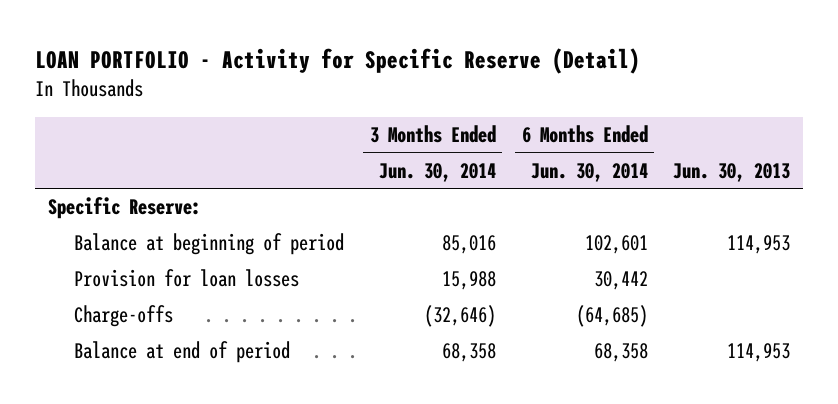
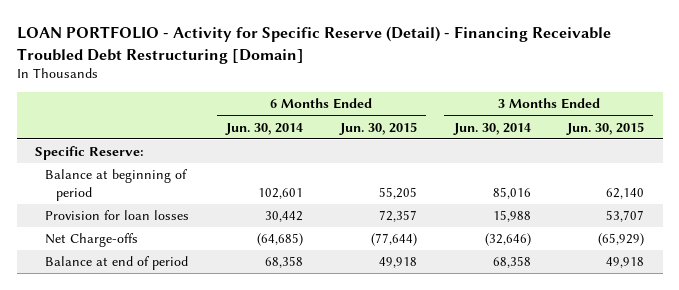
[35,47,641,74] LOAN PORTFOLIO - Activity for Specific Reserve (Detail) -> [16,26,611,64] LOAN PORTFOLIO - Activity for Specific Reserve (Detail) - Financing Receivable Troubled Debt Restructuring [Domain]
[673,162,791,182] Jun. 30, 2013 -> none
none -> [338,121,417,135] Jun. 30, 2015
none -> [566,121,645,135] Jun. 30, 2015
[74,305,174,328] Charge-offs -> [45,233,139,248] Net Charge-offs

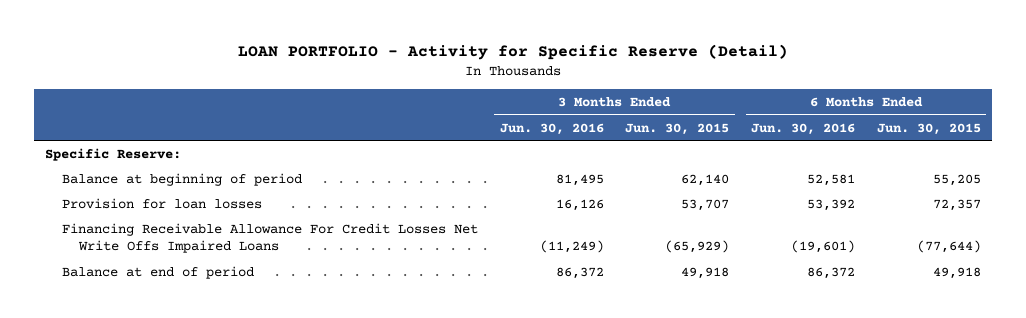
[16,26,611,64] LOAN PORTFOLIO - Activity for Specific Reserve (Detail) - Financing Receivable Troubled Debt Restructuring [Domain] -> [237,43,788,60] LOAN PORTFOLIO - Activity for Specific Reserve (Detail)
[225,122,304,135] Jun. 30, 2014 -> none
[452,122,531,135] Jun. 30, 2014 -> none
none -> [499,122,604,135] Jun. 30, 2016
none -> [751,122,856,135] Jun. 30, 2016
[45,233,139,248] Net Charge-offs -> [61,222,478,254] Financing Receivable Allowance For Credit Losses Net Write Offs Impaired Loans

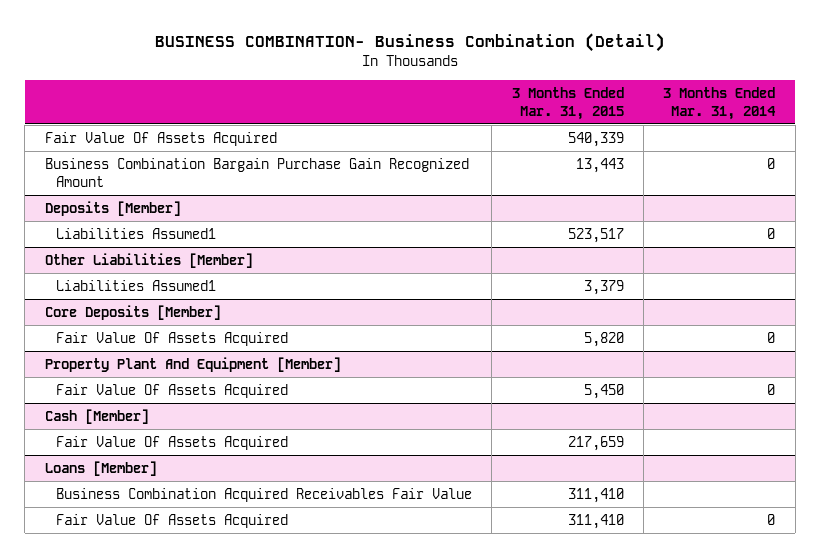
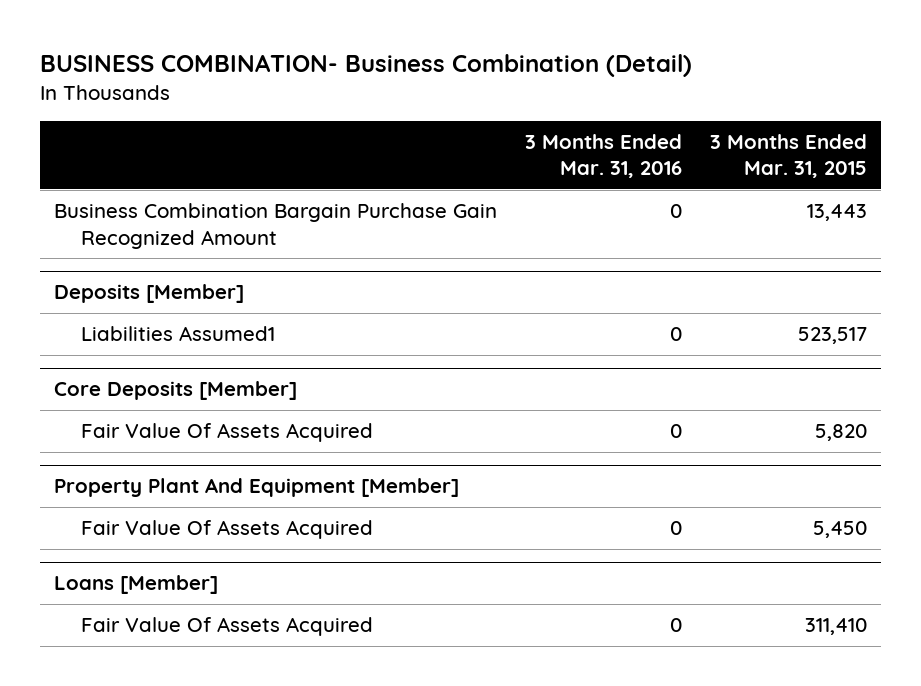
[663,86,777,120] 3 Months Ended Mar. 31, 2014 -> none
none -> [524,133,682,179] 3 Months Ended Mar. 31, 2016
[44,132,277,147] Fair Value Of Assets Acquired -> none
[44,253,253,269] Other Liabilities [Member] -> none
[55,280,216,292] Liabilities Assumed1 -> none
[44,409,149,425] Cash [Member] -> none
[55,436,288,451] Fair Value Of Assets Acquired -> none
[55,488,472,503] Business Combination Acquired Receivables Fair Value -> none

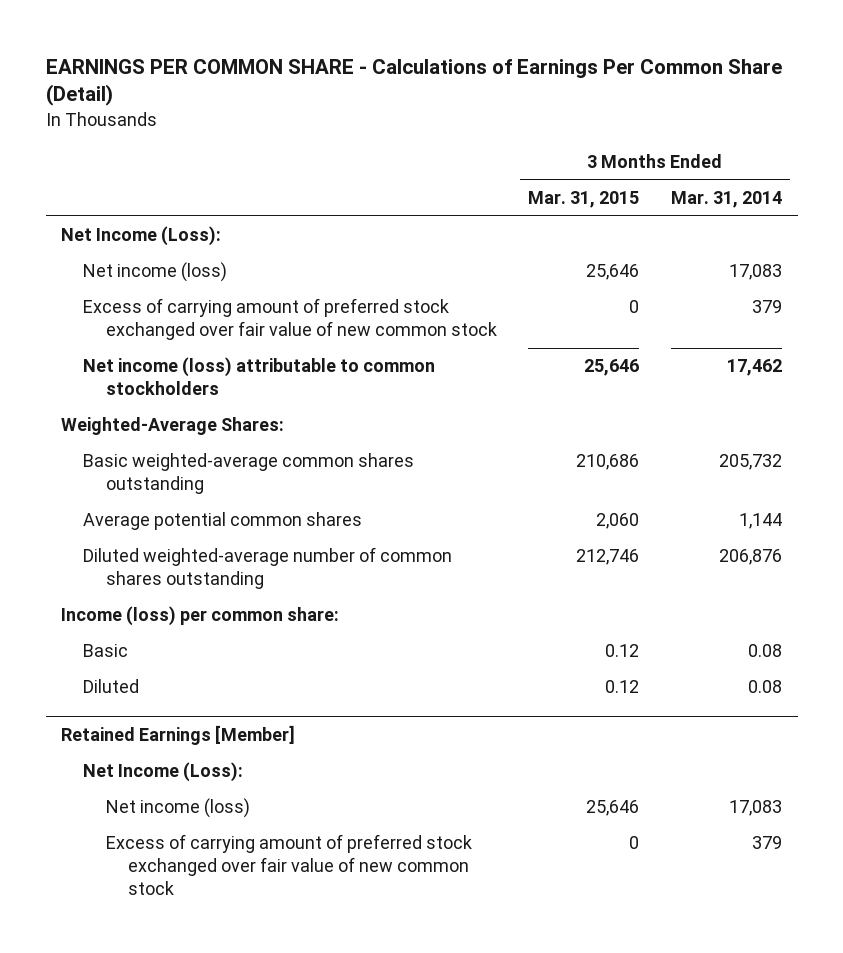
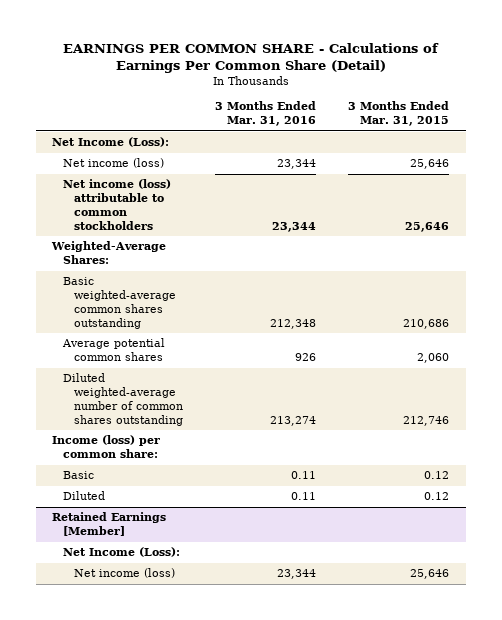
[670,191,782,209] Mar. 31, 2014 -> none
none -> [214,101,316,127] 3 Months Ended Mar. 31, 2016
[83,298,497,341] Excess of carrying amount of preferred stock exchanged over fair value of new common stock -> none
[105,834,472,896] Excess of carrying amount of preferred stock exchanged over fair value of new common stock -> none

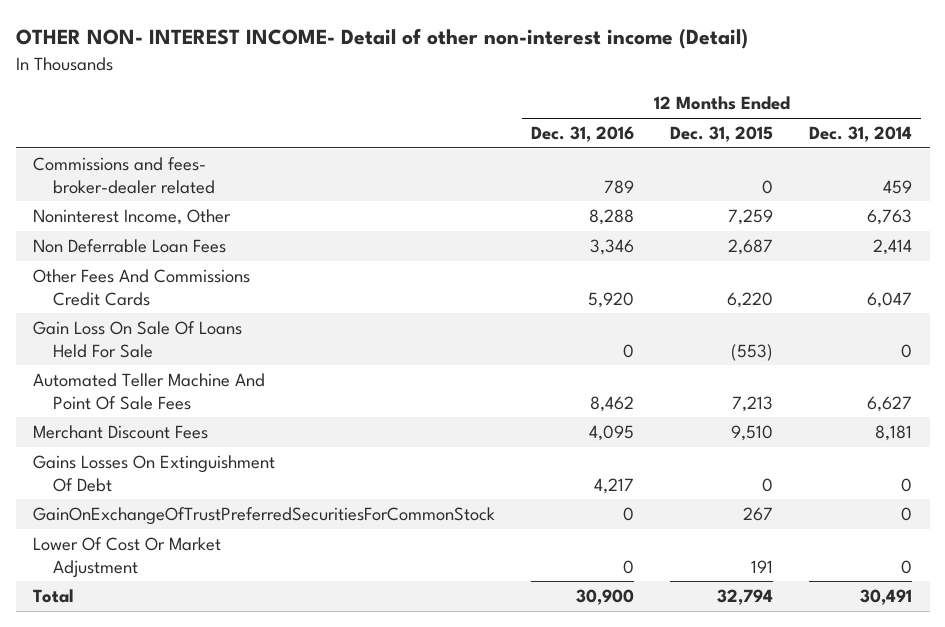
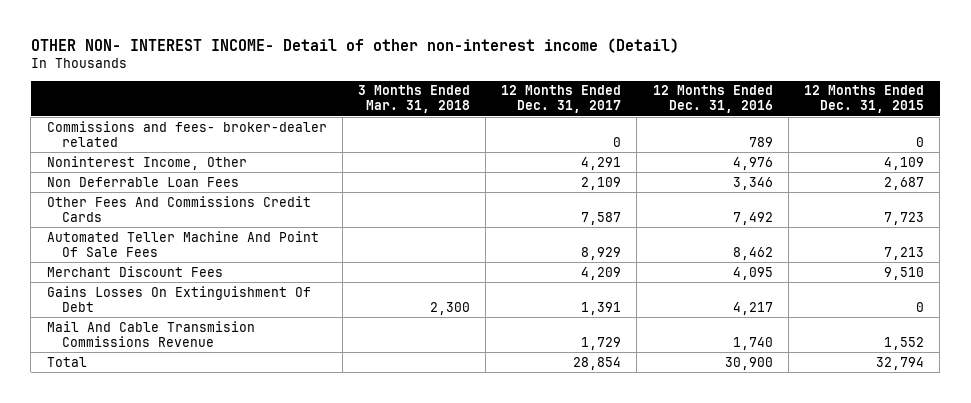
[808,126,912,143] Dec. 31, 2014 -> none
none -> [357,85,470,114] 3 Months Ended Mar. 31, 2018
none -> [501,85,622,114] 12 Months Ended Dec. 31, 2017
[589,209,635,226] 8,288 -> [732,156,773,170] 4,976
[728,209,774,226] 7,259 -> [883,156,924,170] 4,109
[33,321,243,358] Gain Loss On Sale Of Loans Held For Sale -> none
[588,291,635,308] 5,920 -> [732,211,773,225] 7,492
[727,291,774,308] 6,220 -> [883,211,924,225] 7,723
[33,507,496,526] GainOnExchangeOfTrustPreferredSecuritiesForCommonStock -> none
[33,537,222,578] Lower Of Cost Or Market Adjustment -> none
none -> [46,320,255,347] Mail And Cable Transmision Commissions Revenue

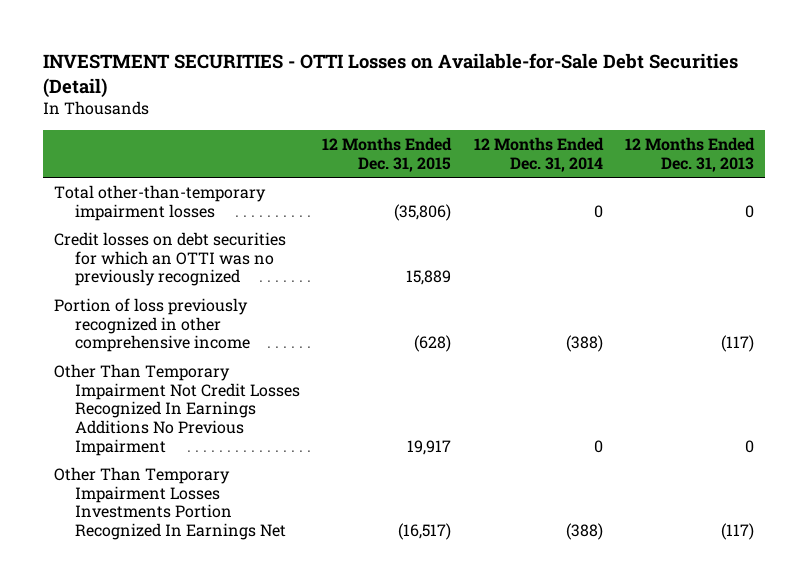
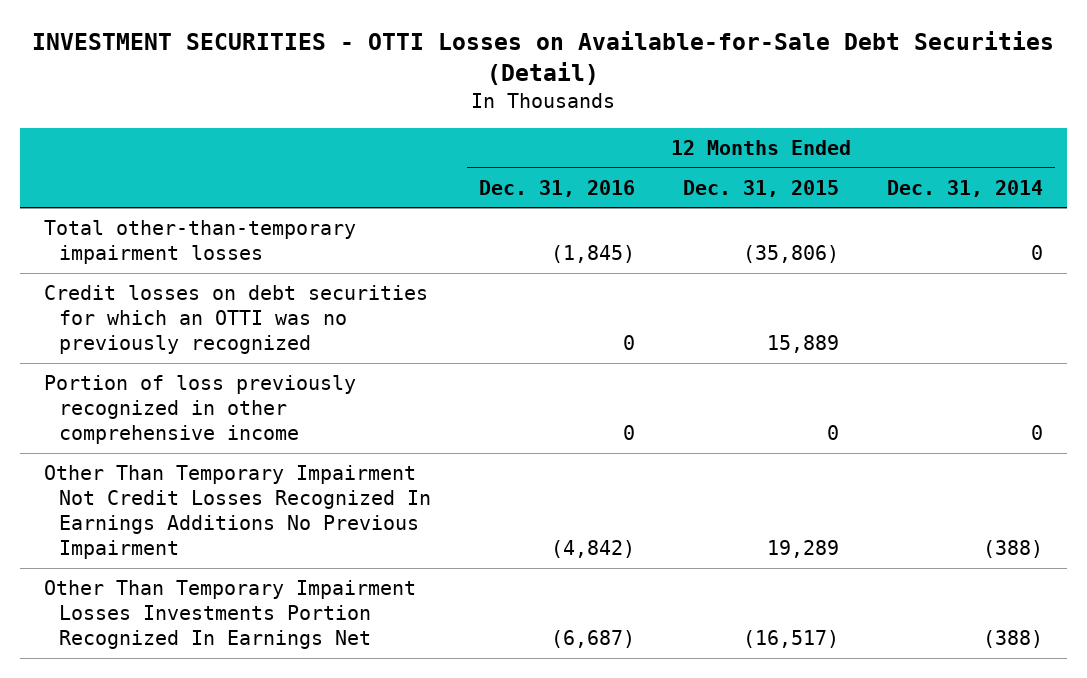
[624,137,755,172] 12 Months Ended Dec. 31, 2013 -> none
none -> [479,179,636,197] Dec. 31, 2016
[414,335,452,353] (628) -> [827,425,840,441] 0
[565,335,603,353] (388) -> [1031,425,1044,441] 0
[407,439,452,455] 19,917 -> [767,540,840,559] 19,289
[593,439,603,453] 0 -> [983,540,1044,559] (388)

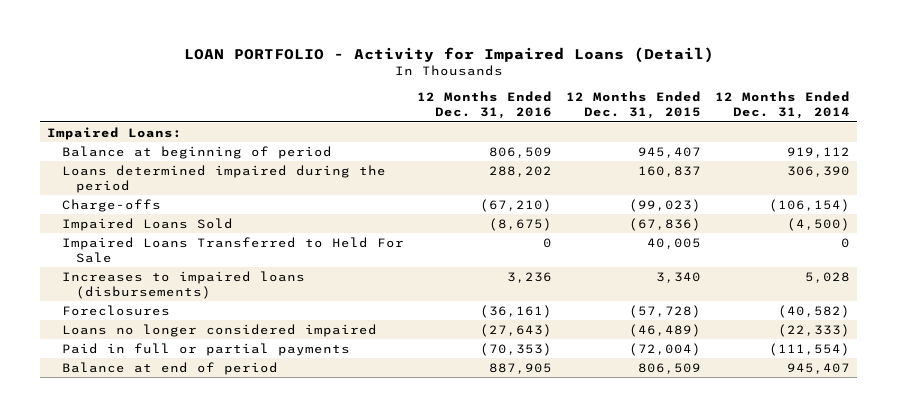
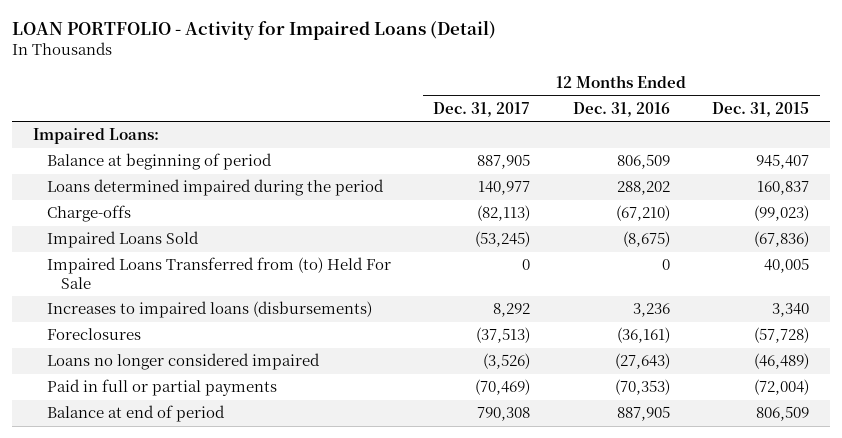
[715,91,851,120] 12 Months Ended Dec. 31, 2014 -> none
none -> [433,101,531,117] Dec. 31, 2017
[61,236,404,264] Impaired Loans Transferred to Held For Sale -> [47,257,392,289] Impaired Loans Transferred from (to) Held For Sale

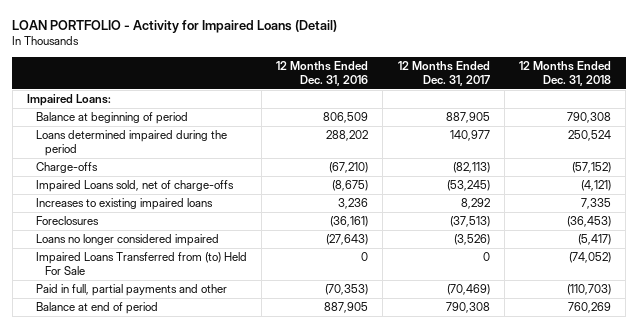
[712,101,810,117] Dec. 31, 2015 -> none
none -> [518,60,611,86] 12 Months Ended Dec. 31, 2018
[47,231,200,249] Impaired Loans Sold -> [35,179,234,192] Impaired Loans sold, net of charge-offs
[47,301,373,319] Increases to impaired loans (disbursements) -> [35,197,213,210] Increases to existing impaired loans
[47,257,392,289] Impaired Loans Transferred from (to) Held For Sale -> [35,251,247,276] Impaired Loans Transferred from (to) Held For Sale
[47,379,278,397] Paid in full or partial payments -> [35,283,227,296] Paid in full, partial payments and other

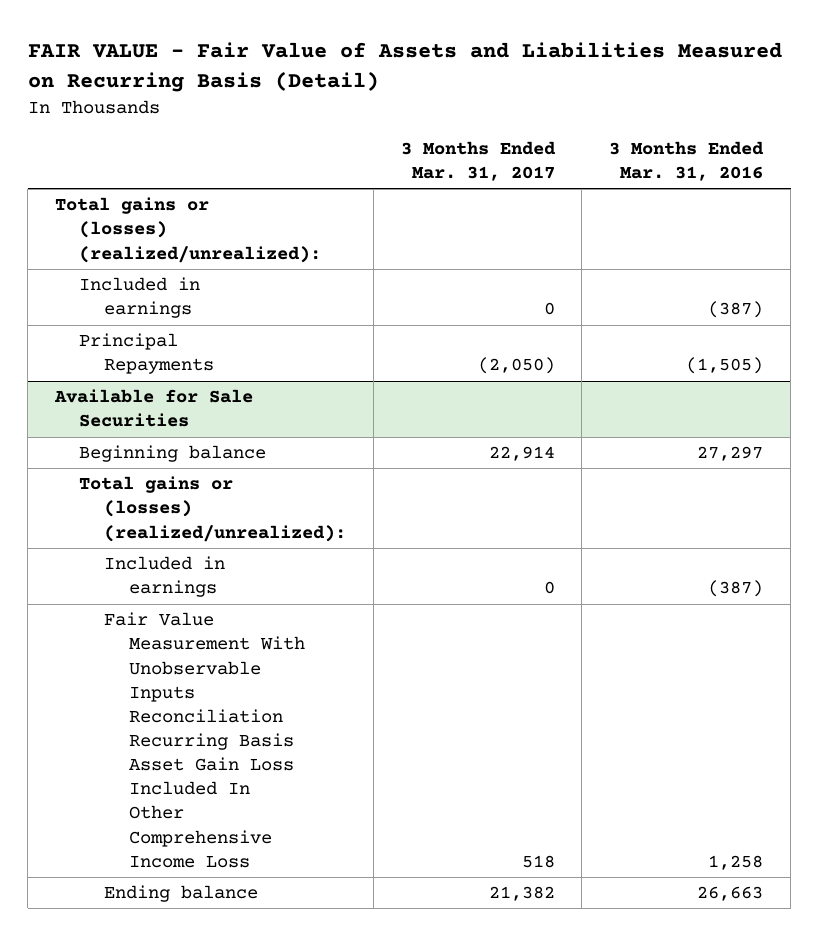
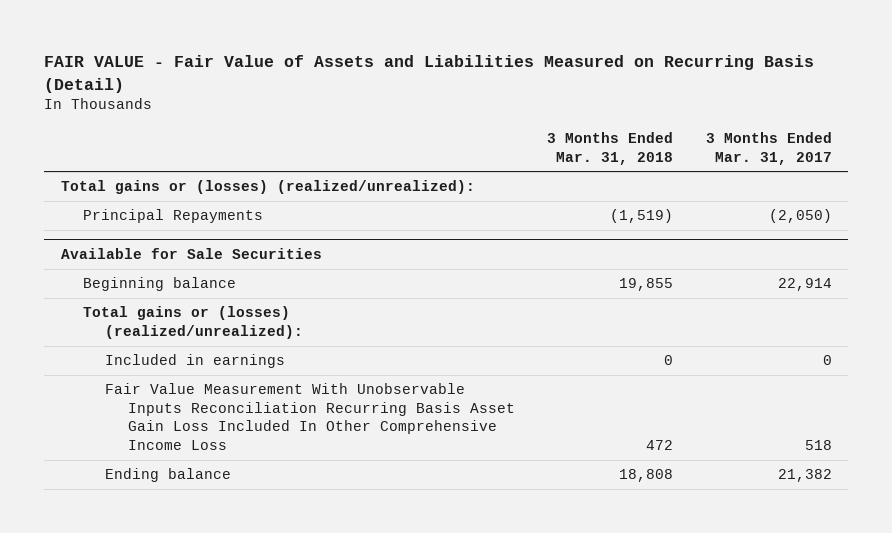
[609,140,765,181] 3 Months Ended Mar. 31, 2016 -> none
none -> [547,132,674,165] 3 Months Ended Mar. 31, 2018
[79,277,201,319] Included in earnings -> none

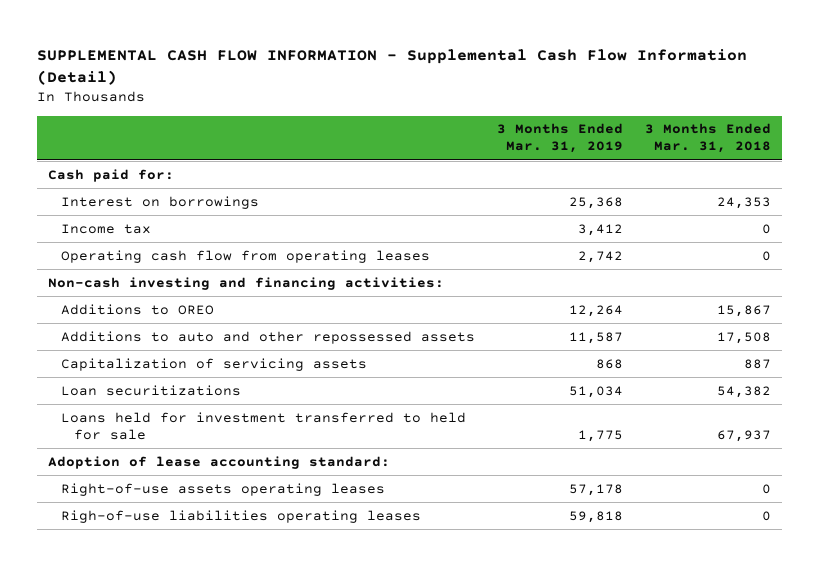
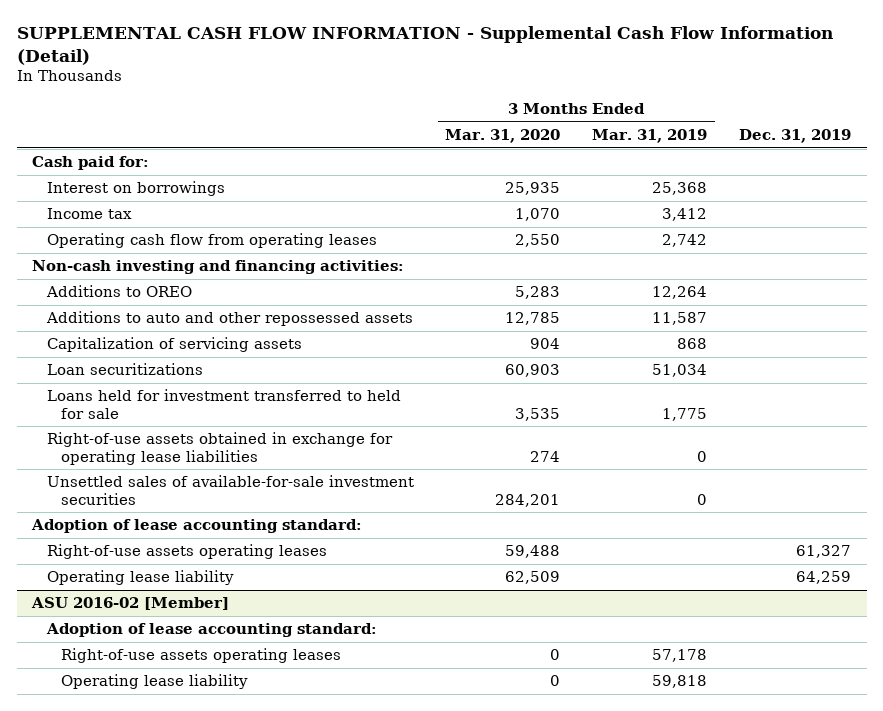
[645,123,772,154] 3 Months Ended Mar. 31, 2018 -> none
none -> [445,128,561,143] Mar. 31, 2020
none -> [738,128,851,143] Dec. 31, 2019
none -> [46,432,393,465] Right-of-use assets obtained in exchange for operating lease liabilities
none -> [46,475,414,505] Unsettled sales of available-for-sale investment securities
none -> [46,544,327,560] Right-of-use assets operating leases
none -> [46,570,234,586] Operating lease liability
none -> [31,597,230,611] ASU 2016-02 [Member]
none -> [45,623,377,638] Adoption of lease accounting standard:
[61,509,422,523] Righ-of-use liabilities operating leases -> [61,674,249,690] Operating lease liability

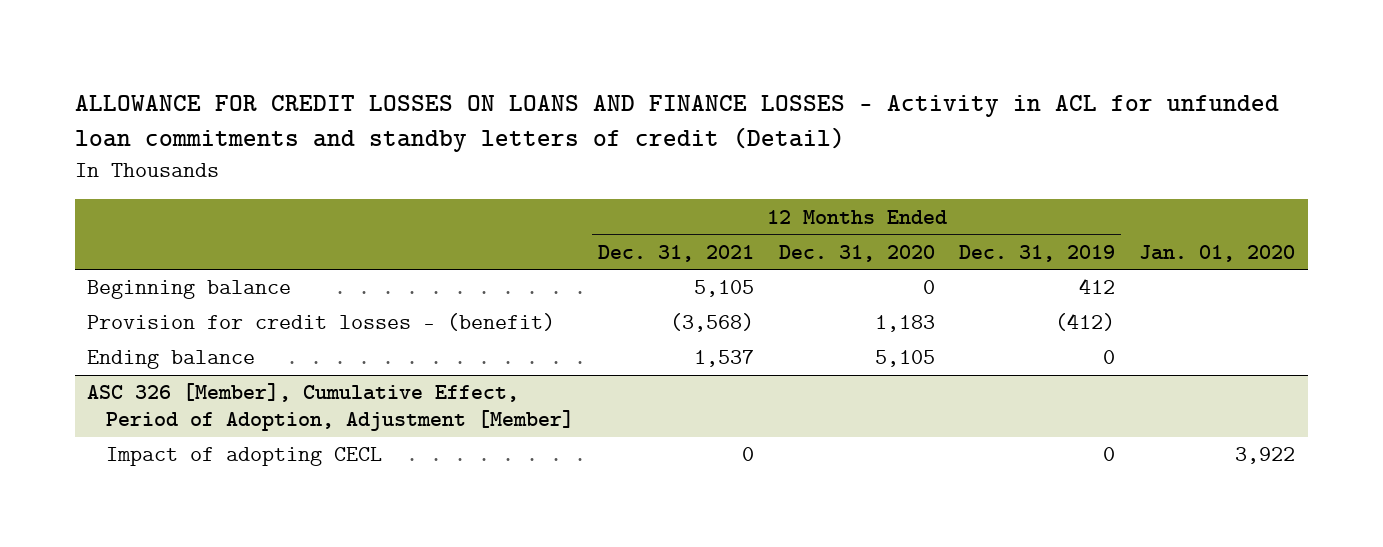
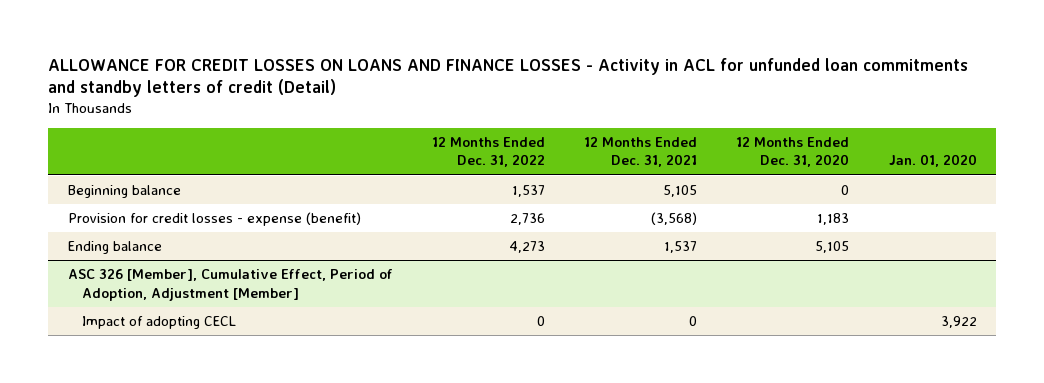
[958,244,1115,262] Dec. 31, 2019 -> none
none -> [431,136,545,168] 12 Months Ended Dec. 31, 2022
[87,313,556,332] Provision for credit losses - (benefit) -> [67,212,361,227] Provision for credit losses - expense (benefit)

